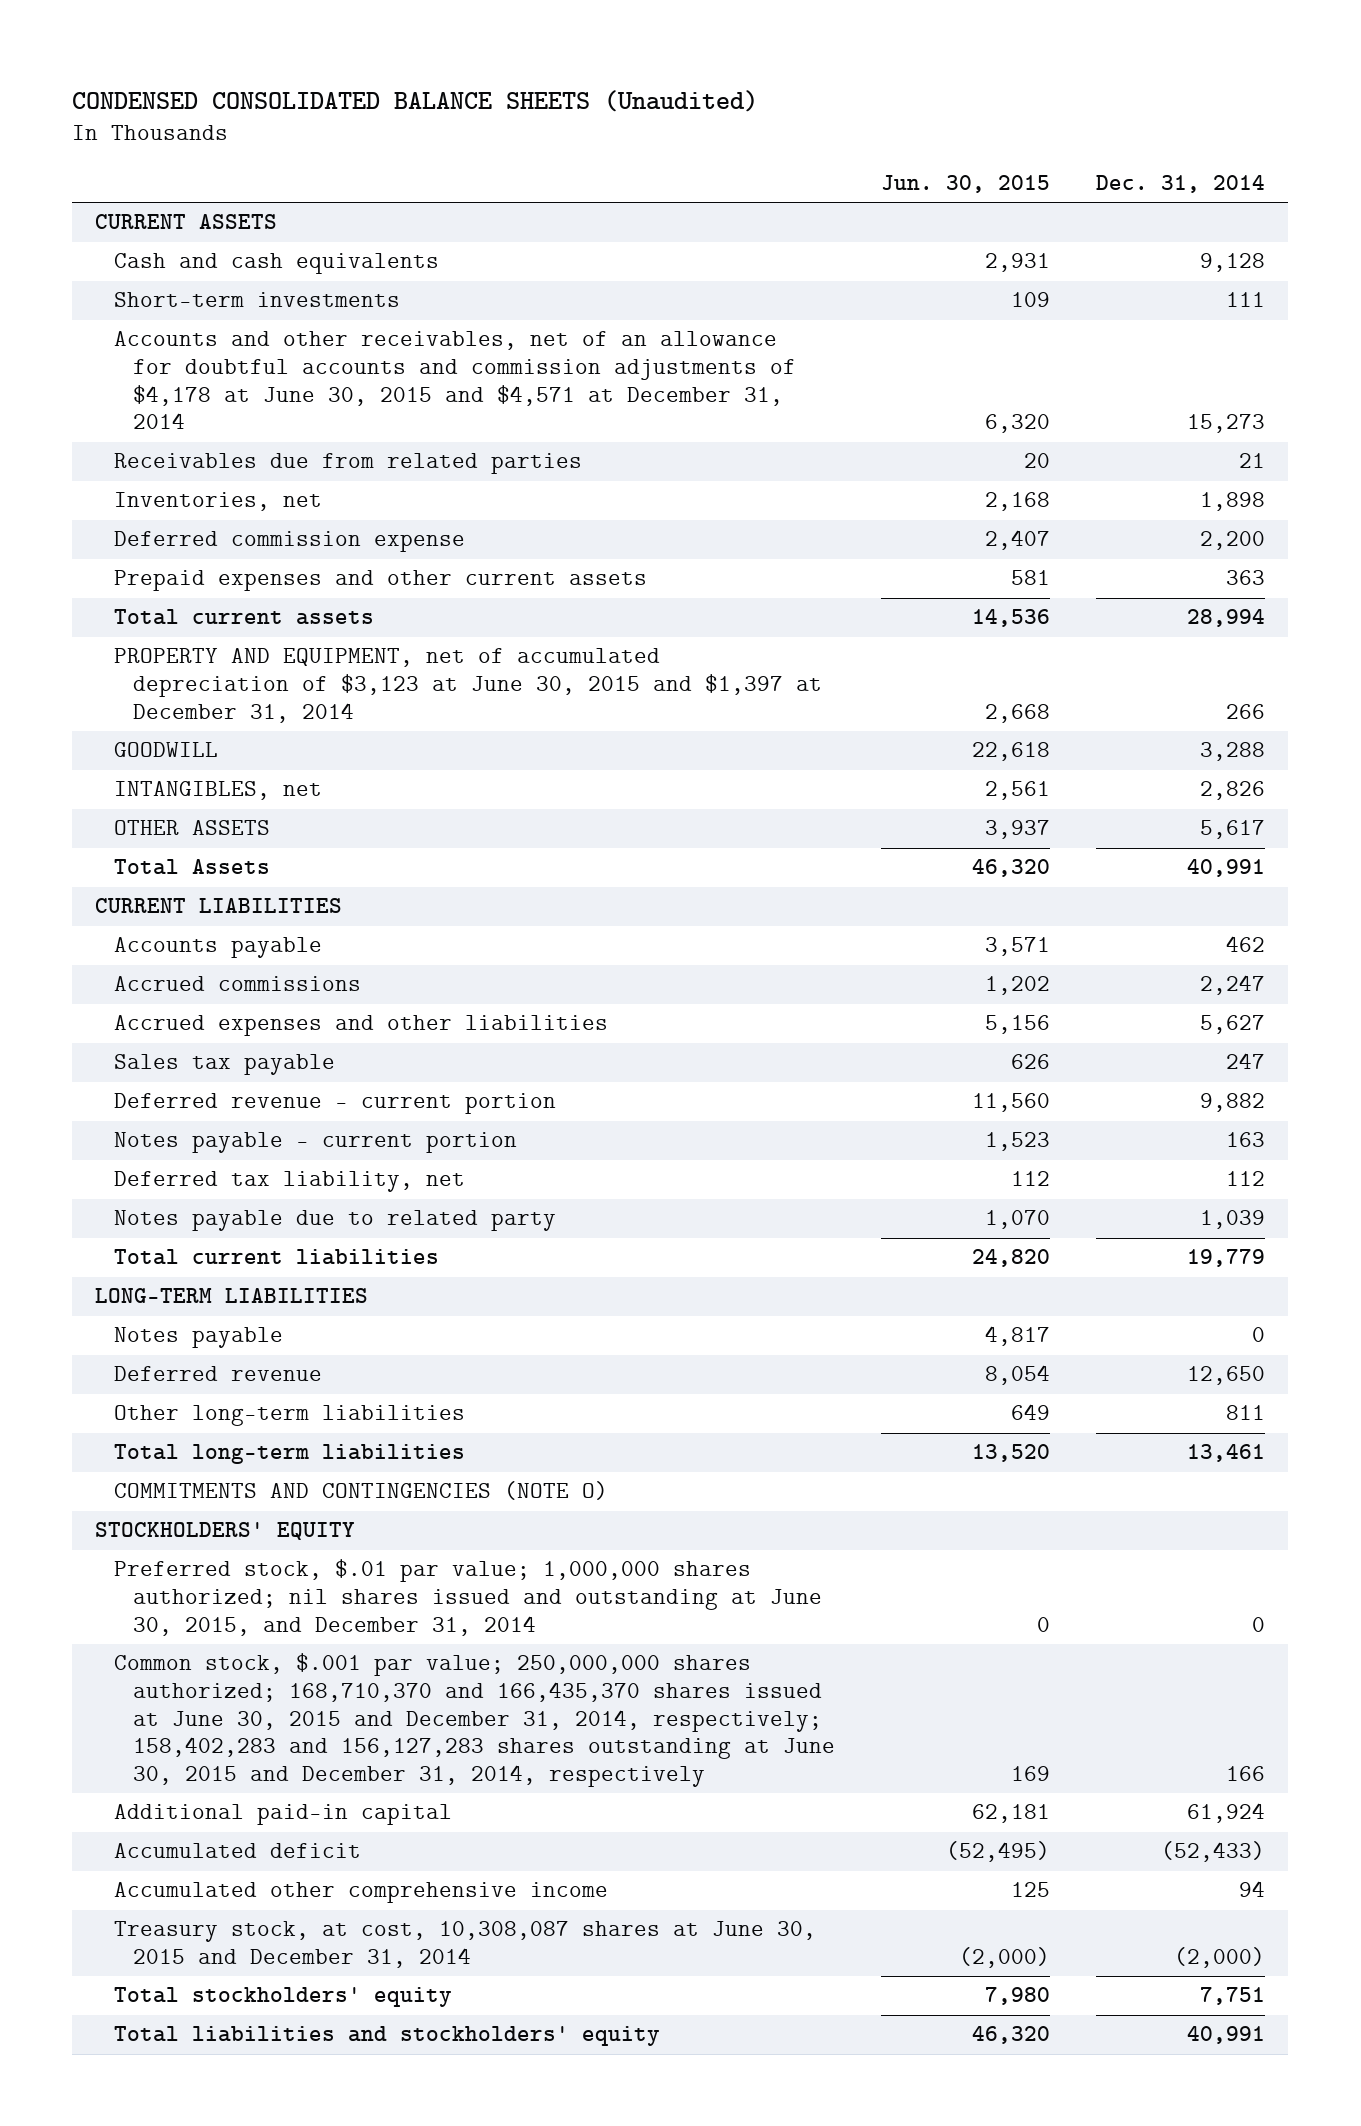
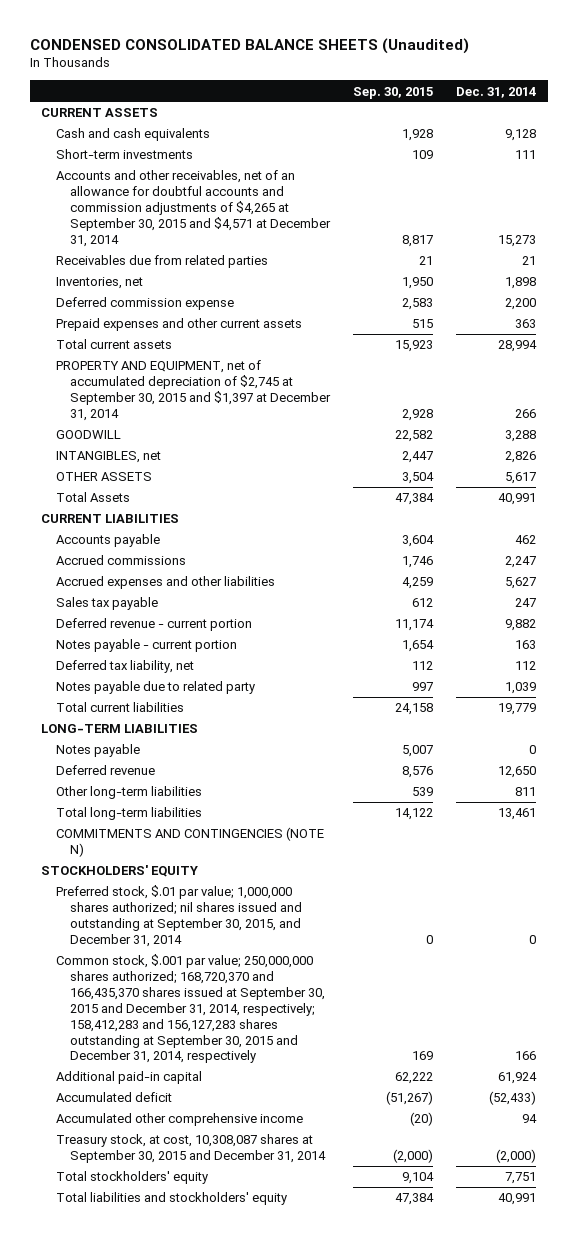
[880,175,1050,194] Jun. 30, 2015 -> none
none -> [353,86,434,99] Sep. 30, 2015
[114,331,796,430] Accounts and other receivables, net of an allowance for doubtful accounts and commission adjustments of $4,178 at June 30, 2015 and $4,571 at December 31, 2014 -> [55,170,332,247] Accounts and other receivables, net of an allowance for doubtful accounts and commission adjustments of $4,265 at September 30, 2015 and $4,571 at December 31, 2014
[114,648,822,723] PROPERTY AND EQUIPMENT, net of accumulated depreciation of $3,123 at June 30, 2015 and $1,397 at December 31, 2014 -> [55,360,332,421] PROPERTY AND EQUIPMENT, net of accumulated depreciation of $2,745 at September 30, 2015 and $1,397 at December 31, 2014
[114,1481,609,1501] COMMITMENTS AND CONTINGENCIES (NOTE O) -> [55,827,324,858] COMMITMENTS AND CONTINGENCIES (NOTE N)
[114,1559,822,1636] Preferred stock, $.01 par value; 1,000,000 shares authorized; nil shares issued and outstanding at June 30, 2015, and December 31, 2014 -> [55,885,303,947] Preferred stock, $.01 par value; 1,000,000 shares authorized; nil shares issued and outstanding at September 30, 2015, and December 31, 2014
[114,1653,835,1787] Common stock, $.001 par value; 250,000,000 shares authorized; 168,710,370 and 166,435,370 shares issued at June 30, 2015 and December 31, 2014, respectively; 158,402,283 and 156,127,283 shares outstanding at June 30, 2015 and December 31, 2014, respectively -> [55,954,326,1064] Common stock, $.001 par value; 250,000,000 shares authorized; 168,720,370 and 166,435,370 shares issued at September 30, 2015 and December 31, 2014, respectively; 158,412,283 and 156,127,283 shares outstanding at September 30, 2015 and December 31, 2014, respectively
[114,1921,817,1969] Treasury stock, at cost, 10,308,087 shares at June 30, 2015 and December 31, 2014 -> [55,1134,327,1164] Treasury stock, at cost, 10,308,087 shares at September 30, 2015 and December 31, 2014

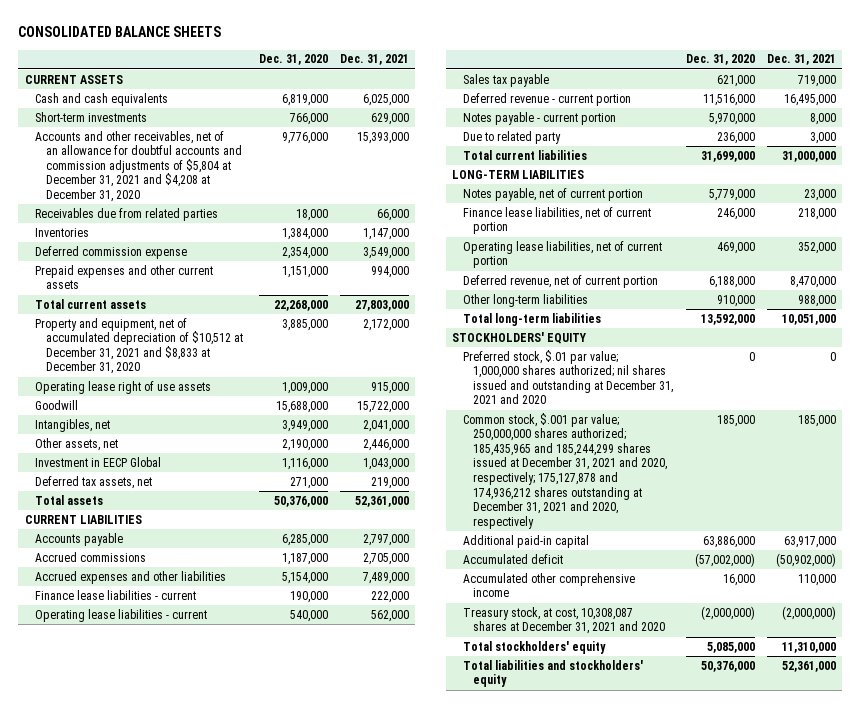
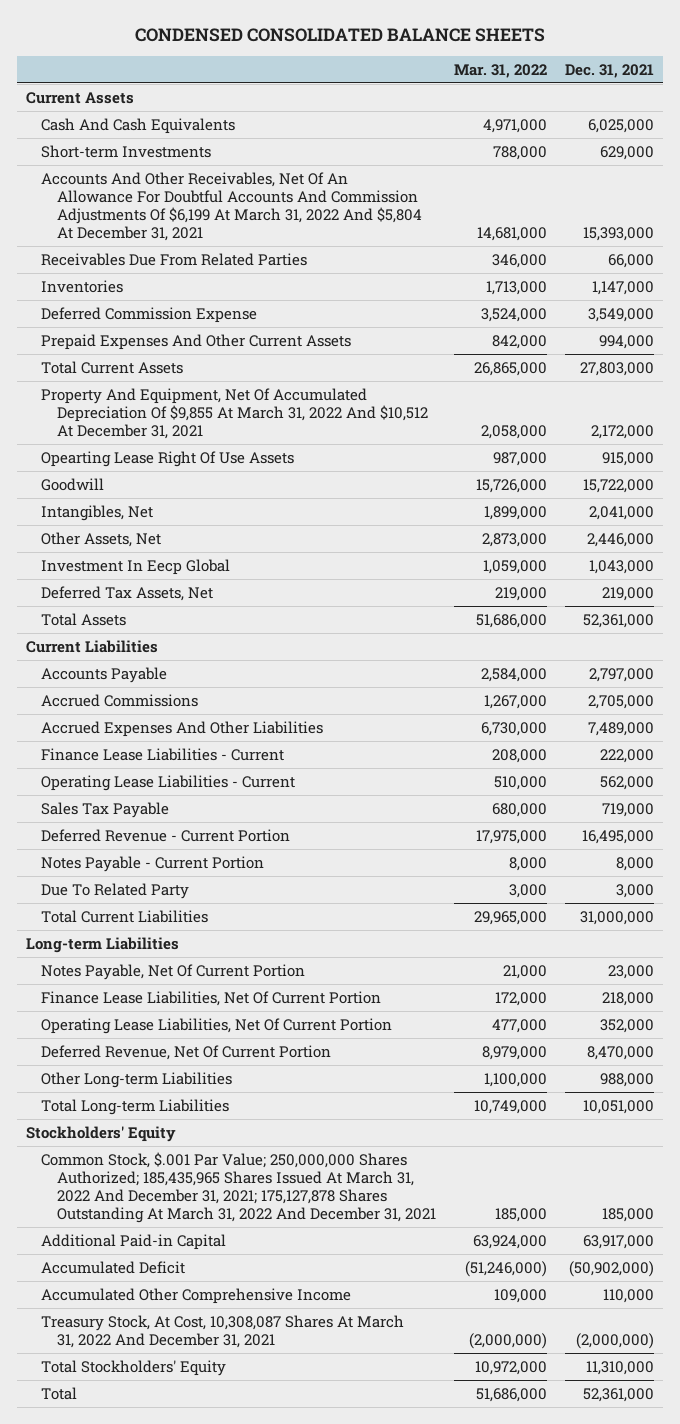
[18,26,222,38] CONSOLIDATED BALANCE SHEETS -> [135,27,546,42] CONDENSED CONSOLIDATED BALANCE SHEETS
[258,54,328,66] Dec. 31, 2020 -> none
none -> [454,63,548,78] Mar. 31, 2022
[24,74,123,84] CURRENT ASSETS -> [25,92,134,105] Current Assets
[35,92,169,106] Cash and cash equivalents -> [41,118,236,135] Cash And Cash Equivalents
[35,111,148,122] Short-term investments -> [41,145,212,159] Short-term Investments
[35,130,242,203] Accounts and other receivables, net of an allowance for doubtful accounts and commission adjustments of $5,804 at December 31, 2021 and $4,208 at December 31, 2020 -> [41,172,422,241] Accounts And Other Receivables, Net Of An Allowance For Doubtful Accounts And Commission Adjustments Of $6,199 At March 31, 2022 And $5,804 At December 31, 2021
[35,207,219,221] Receivables due from related parties -> [41,253,308,267] Receivables Due From Related Parties
[35,245,188,259] Deferred commission expense -> [41,307,258,324] Deferred Commission Expense
[35,264,214,290] Prepaid expenses and other current assets -> [41,334,352,351] Prepaid Expenses And Other Current Assets
[35,298,147,309] Total current assets -> [41,361,184,375] Total Current Assets
[35,317,243,375] Property and equipment, net of accumulated depreciation of $10,512 at December 31, 2021 and $8,833 at December 31, 2020 -> [41,388,428,439] Property And Equipment, Net Of Accumulated Depreciation Of $9,855 At March 31, 2022 And $10,512 At December 31, 2021
[35,380,212,394] Operating lease right of use assets -> [41,451,295,468] Opearting Lease Right Of Use Assets
[462,349,674,405] Preferred stock, $.01 par value; 1,000,000 shares authorized; nil shares issued and outstanding at December 31, 2021 and 2020 -> none
[35,418,111,432] Intangibles, net -> [41,505,154,522] Intangibles, Net
[35,437,119,451] Other assets, net -> [41,532,162,548] Other Assets, Net
[35,456,162,467] Investment in EECP Global -> [41,559,231,576] Investment In Eecp Global
[35,475,153,489] Deferred tax assets, net -> [41,586,214,602] Deferred Tax Assets, Net
[35,494,104,505] Total assets -> [41,613,127,627] Total Assets
[24,514,142,524] CURRENT LIABILITIES -> [25,640,158,654] Current Liabilities
[35,532,124,546] Accounts payable -> [41,667,168,684] Accounts Payable
[35,551,147,562] Accrued commissions -> [41,694,199,708] Accrued Commissions
[35,570,227,584] Accrued expenses and other liabilities -> [41,721,324,738] Accrued Expenses And Other Liabilities
[35,589,197,600] Finance lease liabilities - current -> [41,748,285,762] Finance Lease Liabilities - Current
[35,608,208,622] Operating lease liabilities - current -> [41,775,296,792] Operating Lease Liabilities - Current
[462,73,549,87] Sales tax payable -> [41,802,170,819] Sales Tax Payable
[462,92,631,106] Deferred revenue - current portion -> [41,829,291,843] Deferred Revenue - Current Portion
[462,111,616,125] Notes payable - current portion -> [41,856,265,873] Notes Payable - Current Portion
[462,130,561,144] Due to related party -> [41,883,190,900] Due To Related Party
[462,149,587,160] Total current liabilities -> [41,910,209,924] Total Current Liabilities
[451,169,584,179] LONG-TERM LIABILITIES -> [25,937,179,954] Long-term Liabilities
[462,187,643,201] Notes payable, net of current portion -> [41,964,306,981] Notes Payable, Net Of Current Portion
[462,206,651,235] Finance lease liabilities, net of current portion -> [41,991,382,1007] Finance Lease Liabilities, Net Of Current Portion
[462,240,662,269] Operating lease liabilities, net of current portion -> [41,1018,393,1035] Operating Lease Liabilities, Net Of Current Portion
[462,274,658,288] Deferred revenue, net of current portion -> [41,1045,332,1061] Deferred Revenue, Net Of Current Portion
[462,293,588,307] Other long-term liabilities -> [41,1072,233,1089] Other Long-term Liabilities
[462,312,601,326] Total long-term liabilities -> [41,1099,230,1116] Total Long-term Liabilities
[451,331,586,344] STOCKHOLDERS' EQUITY -> [25,1126,176,1143] Stockholders' Equity
[462,412,668,529] Common stock, $.001 par value; 250,000,000 shares authorized; 185,435,965 and 185,244,299 shares issued at December 31, 2021 and 2020, respectively; 175,127,878 and 174,936,212 shares outstanding at December 31, 2021 and 2020, respectively -> [41,1152,436,1223] Common Stock, $.001 Par Value; 250,000,000 Shares Authorized; 185,435,965 Shares Issued At March 31, 2022 And December 31, 2021; 175,127,878 Shares Outstanding At March 31, 2022 And December 31, 2021
[462,534,589,548] Additional paid-in capital -> [41,1234,227,1251] Additional Paid-in Capital
[462,553,563,564] Accumulated deficit -> [41,1261,186,1275] Accumulated Deficit
[462,572,635,598] Accumulated other comprehensive income -> [41,1288,352,1305] Accumulated Other Comprehensive Income
[462,606,666,635] Treasury stock, at cost, 10,308,087 shares at December 31, 2021 and 2020 -> [41,1315,405,1348] Treasury Stock, At Cost, 10,308,087 Shares At March 31, 2022 And December 31, 2021
[462,640,606,654] Total stockholders' equity -> [41,1360,227,1377] Total Stockholders' Equity
[462,659,643,688] Total liabilities and stockholders' equity -> [41,1387,78,1401] Total

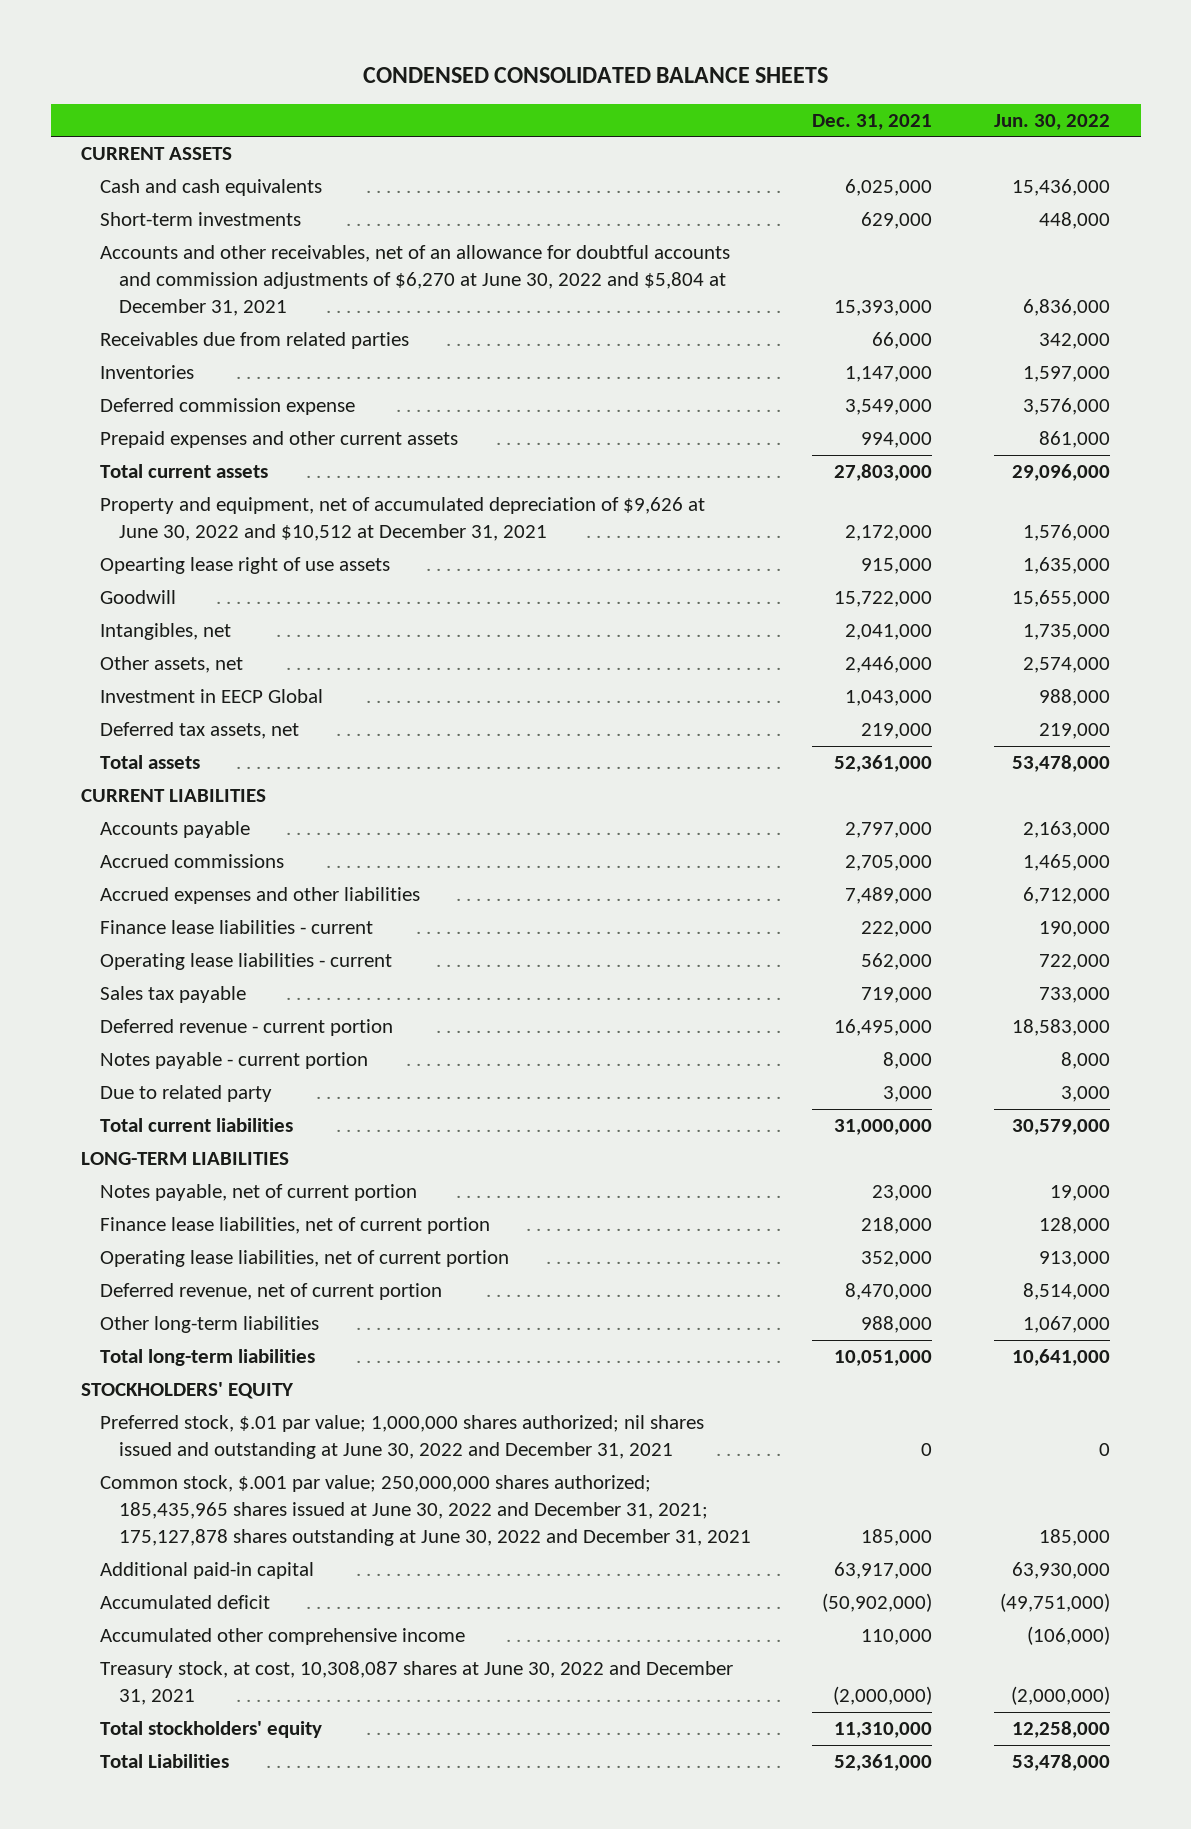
[454,63,548,78] Mar. 31, 2022 -> none
none -> [993,113,1110,130] Jun. 30, 2022
[25,92,134,105] Current Assets -> [81,147,233,161] CURRENT ASSETS
[41,118,236,135] Cash And Cash Equivalents -> [99,179,322,197] Cash and cash equivalents
[41,145,212,159] Short-term Investments -> [99,212,301,227] Short-term investments
[41,172,422,241] Accounts And Other Receivables, Net Of An Allowance For Doubtful Accounts And Commission Adjustments Of $6,199 At March 31, 2022 And $5,804 At December 31, 2021 -> [99,245,730,317] Accounts and other receivables, net of an allowance for doubtful accounts and commission adjustments of $6,270 at June 30, 2022 and $5,804 at December 31, 2021
[41,253,308,267] Receivables Due From Related Parties -> [99,332,409,350] Receivables due from related parties
[41,307,258,324] Deferred Commission Expense -> [99,398,355,416] Deferred commission expense
[41,334,352,351] Prepaid Expenses And Other Current Assets -> [99,431,458,449] Prepaid expenses and other current assets
[41,361,184,375] Total Current Assets -> [99,464,268,479] Total current assets
[41,388,428,439] Property And Equipment, Net Of Accumulated Depreciation Of $9,855 At March 31, 2022 And $10,512 At December 31, 2021 -> [99,497,705,542] Property and equipment, net of accumulated depreciation of $9,626 at June 30, 2022 and $10,512 at December 31, 2021
[41,451,295,468] Opearting Lease Right Of Use Assets -> [99,557,390,575] Opearting lease right of use assets
[41,505,154,522] Intangibles, Net -> [99,623,231,641] Intangibles, net
[41,532,162,548] Other Assets, Net -> [99,656,243,674] Other assets, net
[41,559,231,576] Investment In Eecp Global -> [99,689,323,704] Investment in EECP Global
[41,586,214,602] Deferred Tax Assets, Net -> [99,722,299,740] Deferred tax assets, net
[41,613,127,627] Total Assets -> [99,755,200,770] Total assets
[25,640,158,654] Current Liabilities -> [81,789,267,803] CURRENT LIABILITIES
[41,667,168,684] Accounts Payable -> [99,821,250,839] Accounts payable
[41,694,199,708] Accrued Commissions -> [99,854,284,869] Accrued commissions
[41,721,324,738] Accrued Expenses And Other Liabilities -> [99,887,420,905] Accrued expenses and other liabilities
[41,748,285,762] Finance Lease Liabilities - Current -> [99,920,373,935] Finance lease liabilities - current
[41,775,296,792] Operating Lease Liabilities - Current -> [99,953,392,971] Operating lease liabilities - current
[41,802,170,819] Sales Tax Payable -> [99,986,246,1004] Sales tax payable
[41,829,291,843] Deferred Revenue - Current Portion -> [99,1019,393,1037] Deferred revenue - current portion
[41,856,265,873] Notes Payable - Current Portion -> [99,1052,368,1070] Notes payable - current portion
[41,883,190,900] Due To Related Party -> [99,1085,272,1103] Due to related party
[41,910,209,924] Total Current Liabilities -> [99,1118,293,1133] Total current liabilities
[25,937,179,954] Long-term Liabilities -> [81,1152,290,1166] LONG-TERM LIABILITIES
[41,964,306,981] Notes Payable, Net Of Current Portion -> [99,1184,417,1202] Notes payable, net of current portion
[41,991,382,1007] Finance Lease Liabilities, Net Of Current Portion -> [99,1217,490,1235] Finance lease liabilities, net of current portion
[41,1018,393,1035] Operating Lease Liabilities, Net Of Current Portion -> [99,1250,509,1268] Operating lease liabilities, net of current portion
[41,1045,332,1061] Deferred Revenue, Net Of Current Portion -> [99,1283,442,1301] Deferred revenue, net of current portion
[41,1072,233,1089] Other Long-term Liabilities -> [99,1316,319,1334] Other long-term liabilities
[41,1099,230,1116] Total Long-term Liabilities -> [99,1349,315,1367] Total long-term liabilities
[25,1126,176,1143] Stockholders' Equity -> [81,1382,295,1400] STOCKHOLDERS' EQUITY
none -> [99,1415,704,1460] Preferred stock, $.01 par value; 1,000,000 shares authorized; nil shares issued and outstanding at June 30, 2022 and December 31, 2021
[41,1152,436,1223] Common Stock, $.001 Par Value; 250,000,000 Shares Authorized; 185,435,965 Shares Issued At March 31, 2022 And December 31, 2021; 175,127,878 Shares Outstanding At March 31, 2022 And December 31, 2021 -> [99,1475,751,1547] Common stock, $.001 par value; 250,000,000 shares authorized; 185,435,965 shares issued at June 30, 2022 and December 31, 2021; 175,127,878 shares outstanding at June 30, 2022 and December 31, 2021
[41,1234,227,1251] Additional Paid-in Capital -> [99,1562,314,1580] Additional paid-in capital
[41,1261,186,1275] Accumulated Deficit -> [99,1595,270,1610] Accumulated deficit
[41,1288,352,1305] Accumulated Other Comprehensive Income -> [99,1628,465,1646] Accumulated other comprehensive income
[41,1315,405,1348] Treasury Stock, At Cost, 10,308,087 Shares At March 31, 2022 And December 31, 2021 -> [99,1661,733,1706] Treasury stock, at cost, 10,308,087 shares at June 30, 2022 and December 31, 2021
[41,1360,227,1377] Total Stockholders' Equity -> [99,1721,322,1739] Total stockholders' equity
[41,1387,78,1401] Total -> [99,1754,229,1769] Total Liabilities

